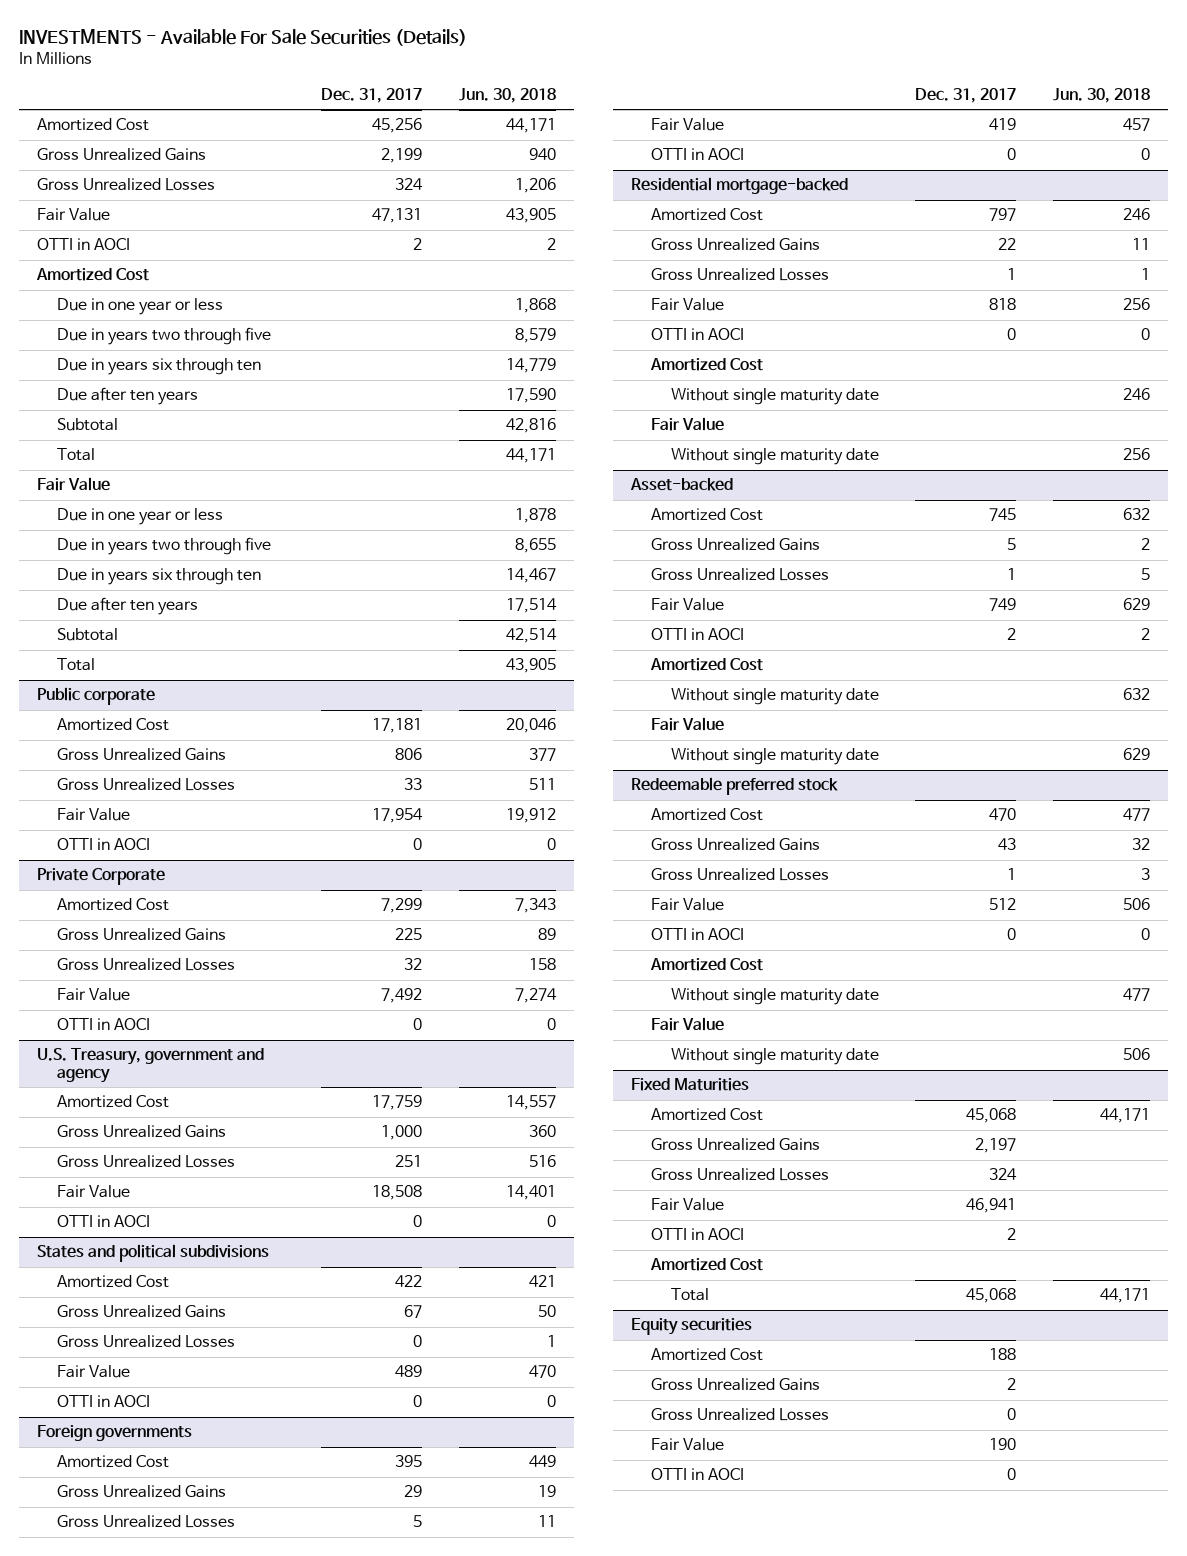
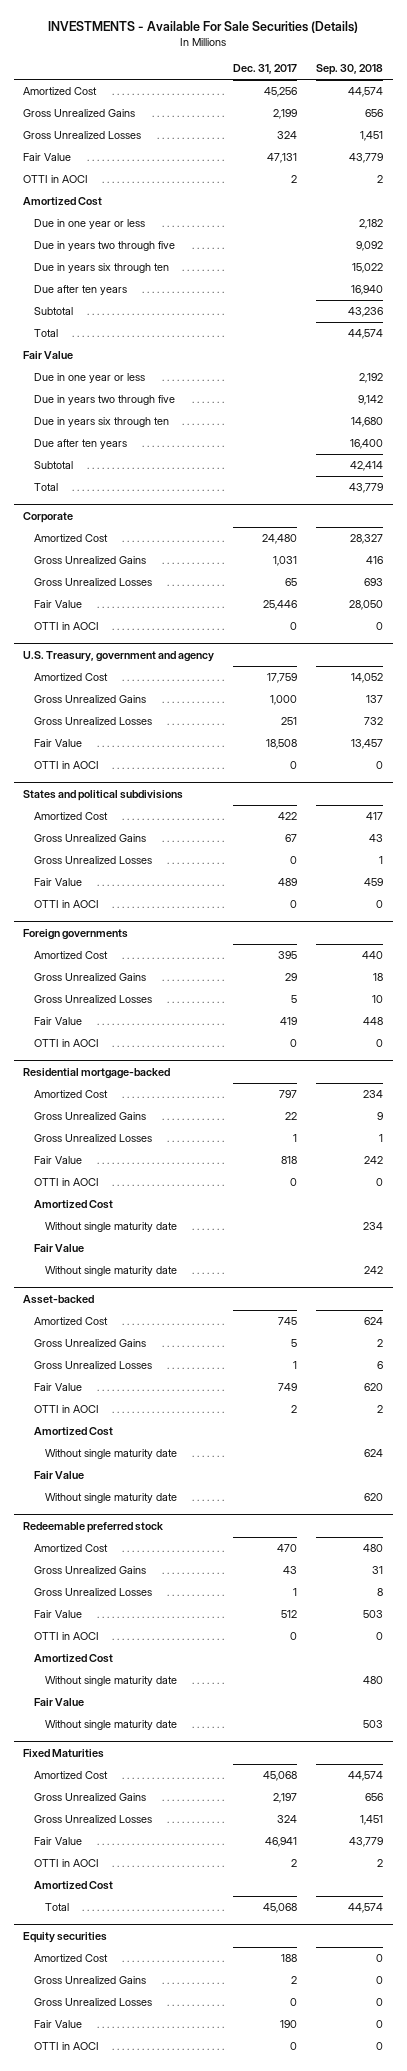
[458,87,556,103] Jun. 30, 2018 -> none
none -> [316,64,384,76] Sep. 30, 2018
[56,838,150,851] OTTI in AOCI -> none
[37,868,166,886] Private Corporate -> none
[56,898,169,912] Amortized Cost -> none
[56,928,226,942] Gross Unrealized Gains -> none
[56,958,235,972] Gross Unrealized Losses -> none
[56,988,130,1002] Fair Value -> none
[37,687,156,706] Public corporate -> [23,511,74,523] Corporate
[372,718,423,734] 17,181 -> [262,534,298,545] 24,480
[395,748,423,761] 806 -> [273,556,298,567] 1,031
[404,778,423,791] 33 -> [285,578,298,587] 65
[372,808,424,824] 17,954 -> [263,600,298,611] 25,446

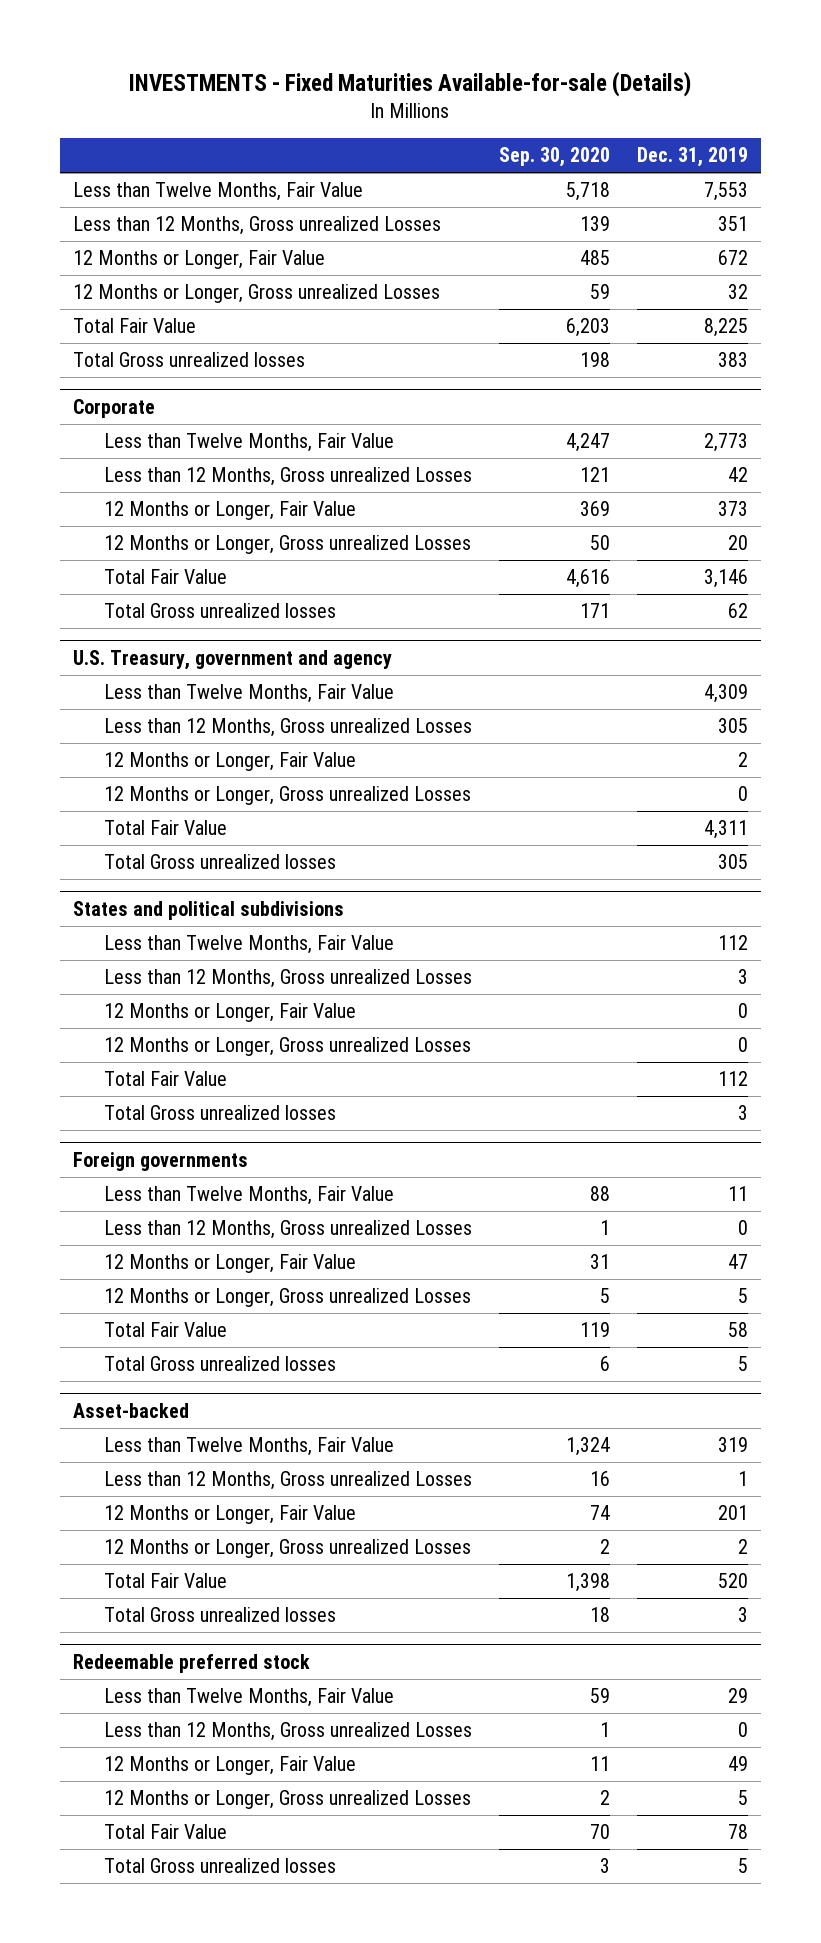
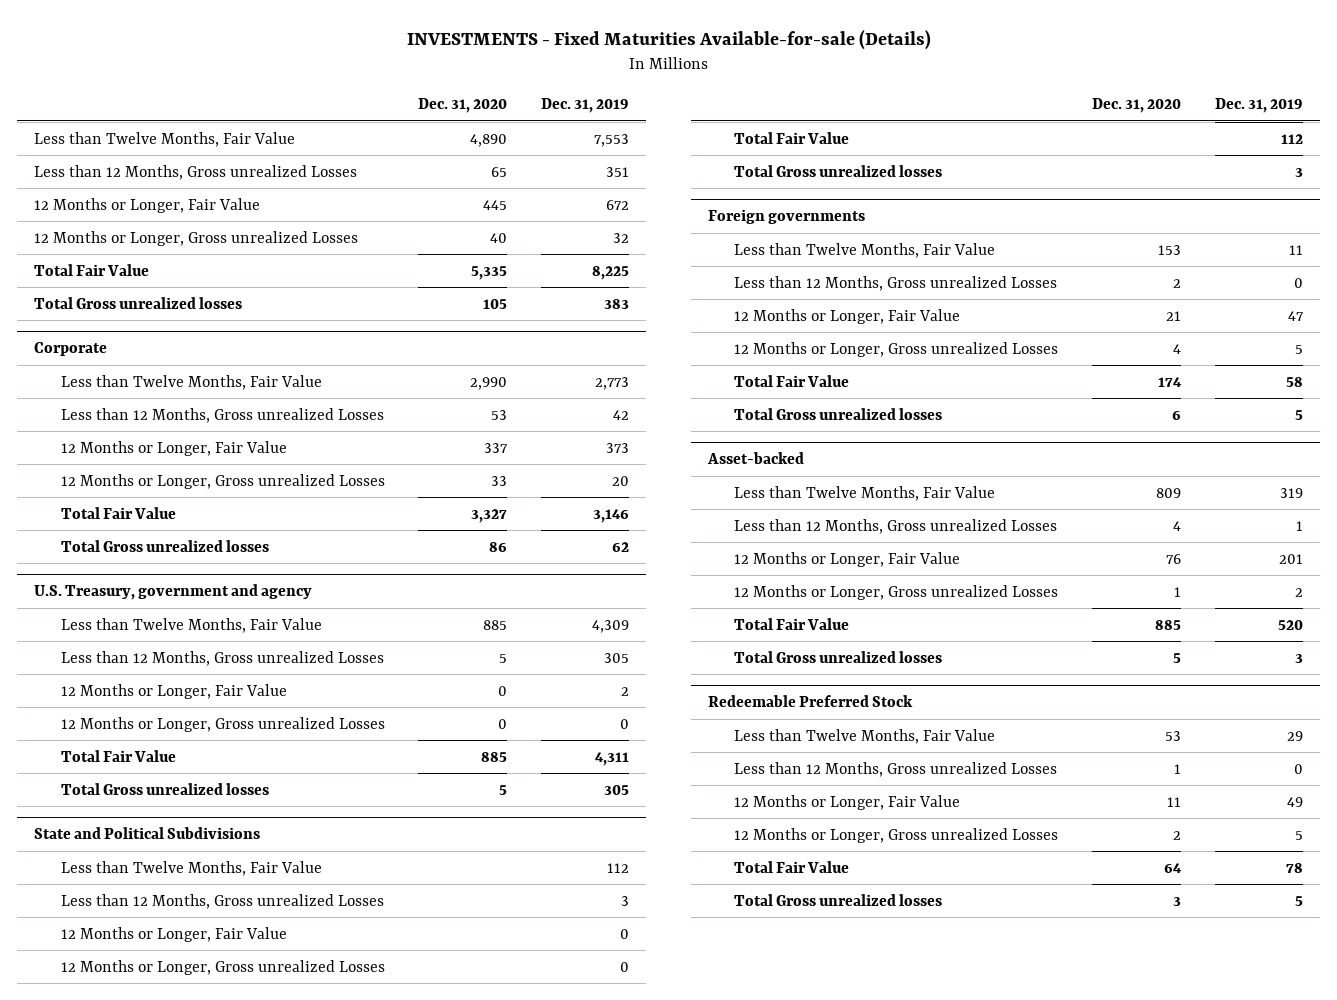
[498,147,610,168] Sep. 30, 2020 -> none
none -> [418,98,508,114] Dec. 31, 2020
[73,900,345,920] States and political subdivisions -> [34,827,261,840] State and Political Subdivisions
[73,1653,311,1673] Redeemable preferred stock -> [707,695,913,708] Redeemable Preferred Stock

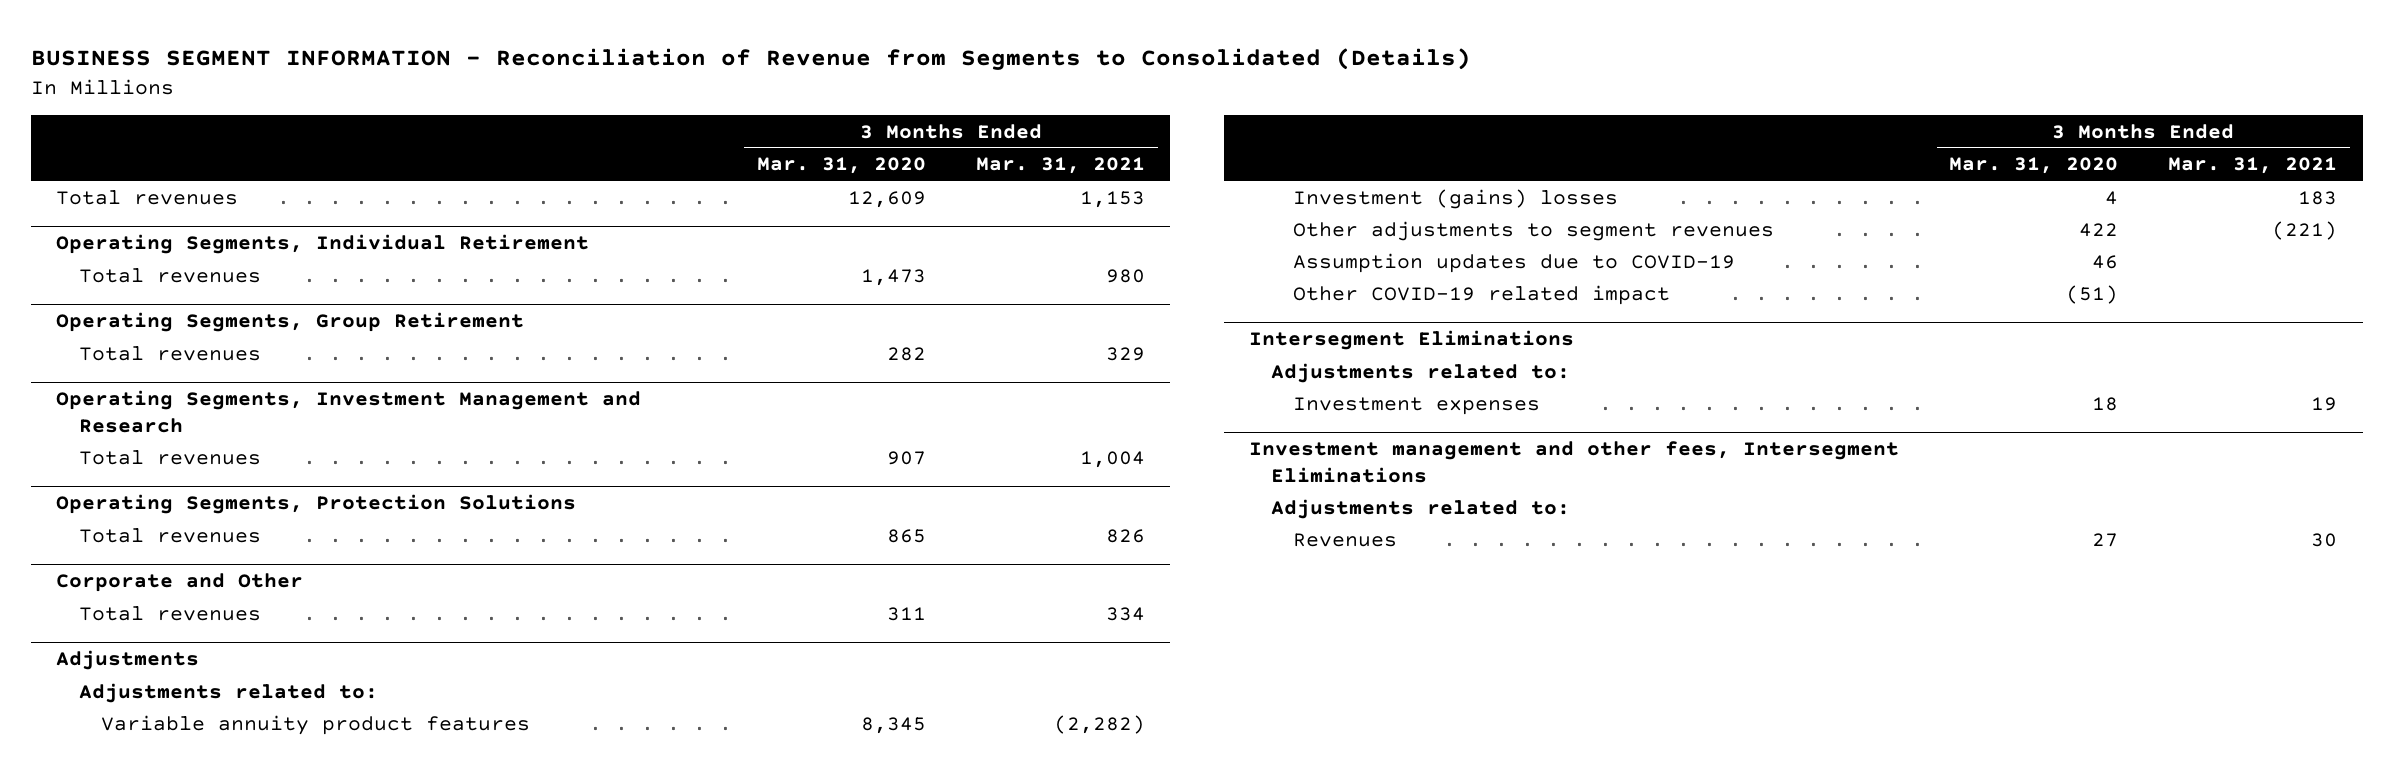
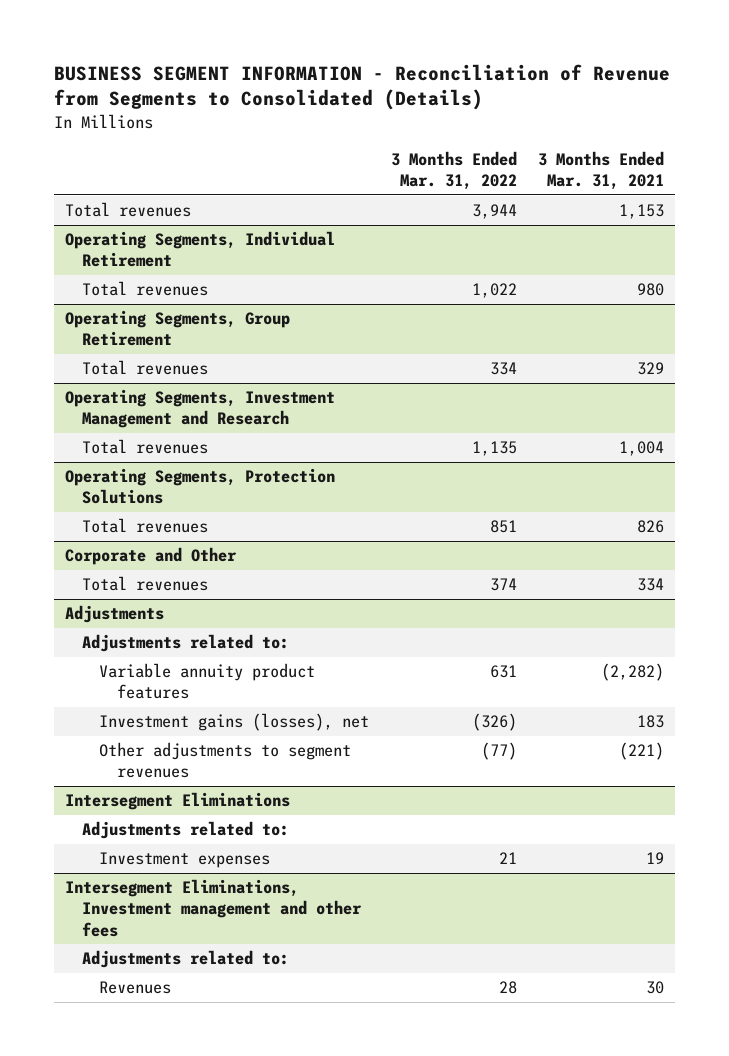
[756,157,926,175] Mar. 31, 2020 -> none
none -> [390,150,517,190] 3 Months Ended Mar. 31, 2022
[1293,188,1619,209] Investment (gains) losses -> [99,713,370,732] Investment gains (losses), net
[1293,252,1736,273] Assumption updates due to COVID-19 -> none
[1293,284,1671,305] Other COVID-19 related impact -> none
[1248,440,1899,483] Investment management and other fees, Intersegment Eliminations -> [64,879,363,937] Intersegment Eliminations, Investment management and other fees

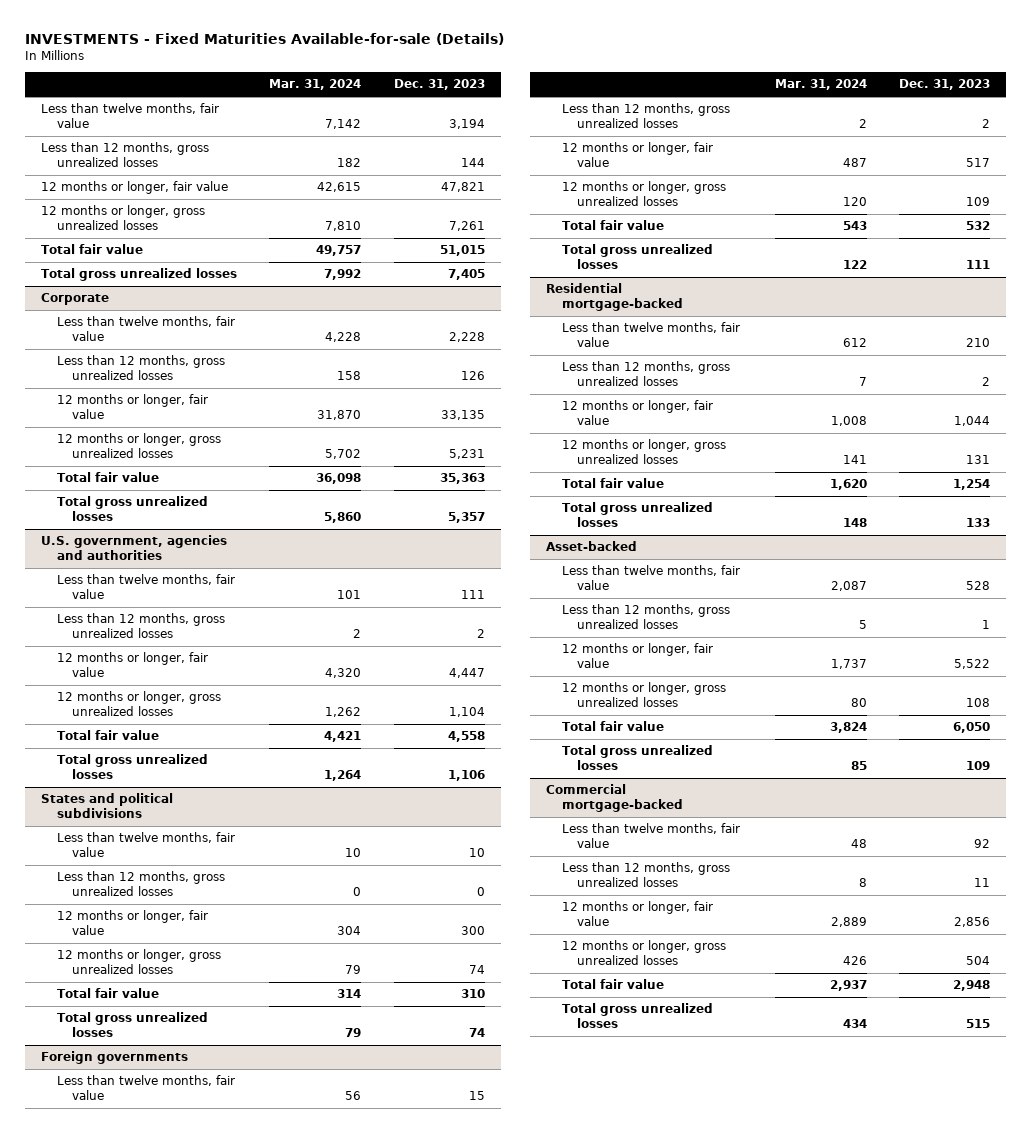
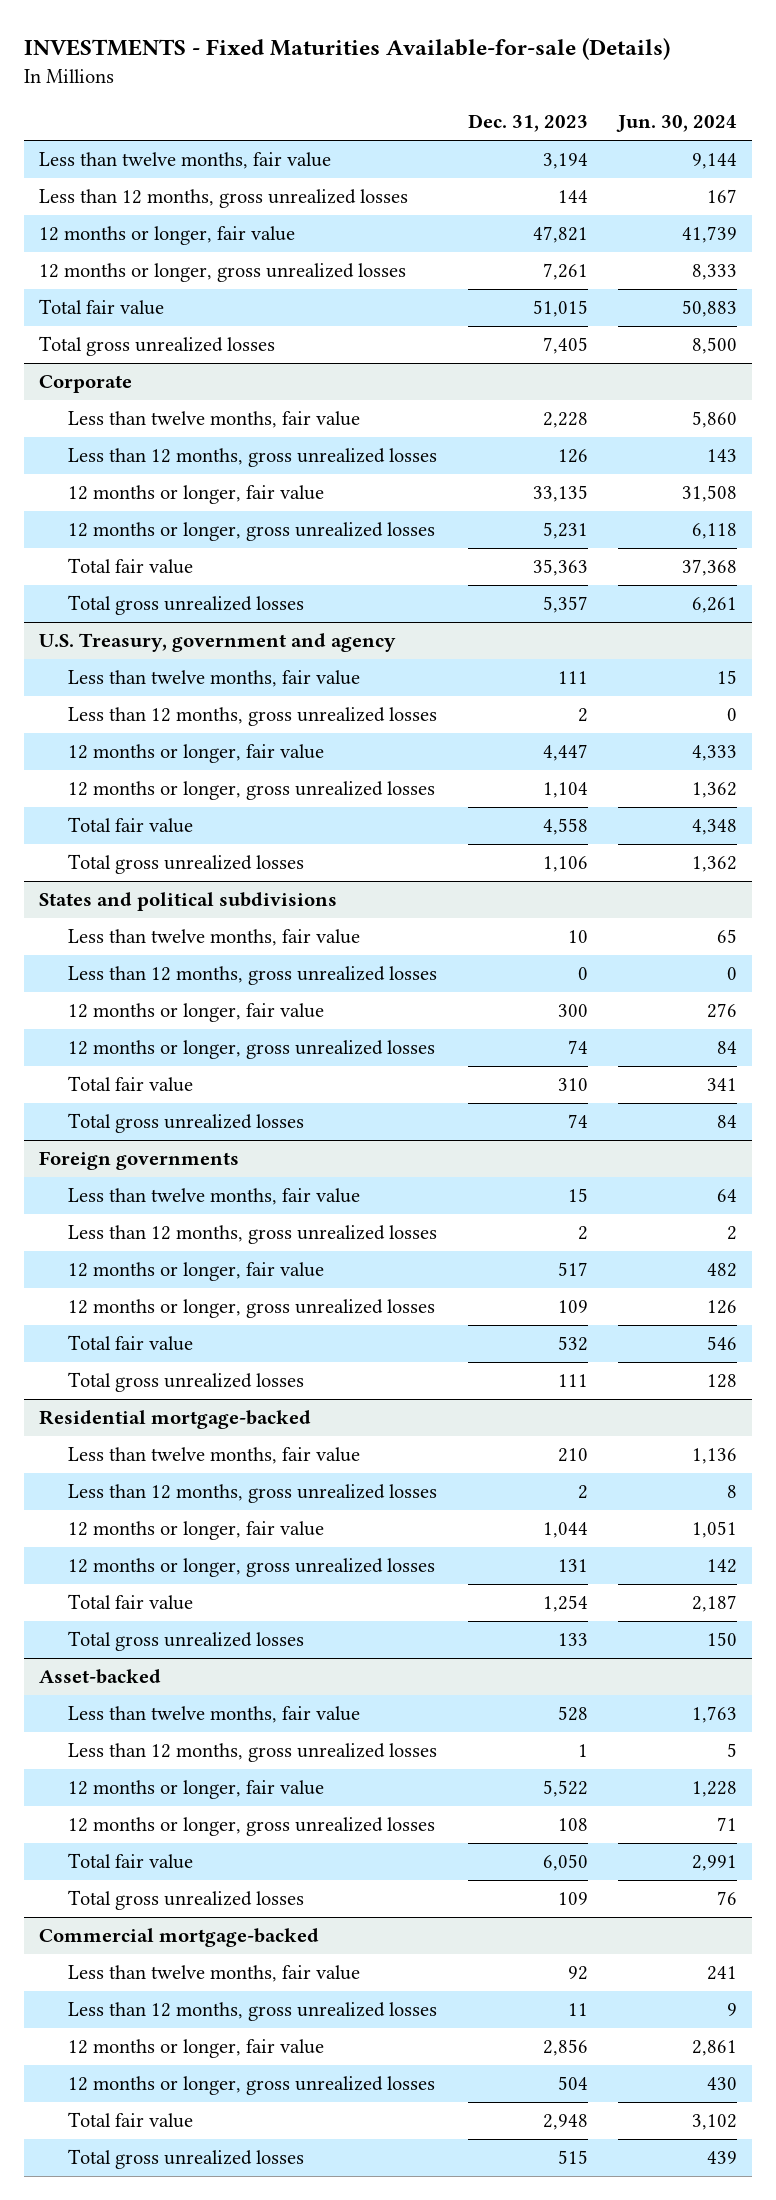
[269,79,362,91] Mar. 31, 2024 -> none
none -> [616,115,738,133] Jun. 30, 2024
[41,535,228,561] U.S. government, agencies and authorities -> [38,633,396,653] U.S. Treasury, government and agency

